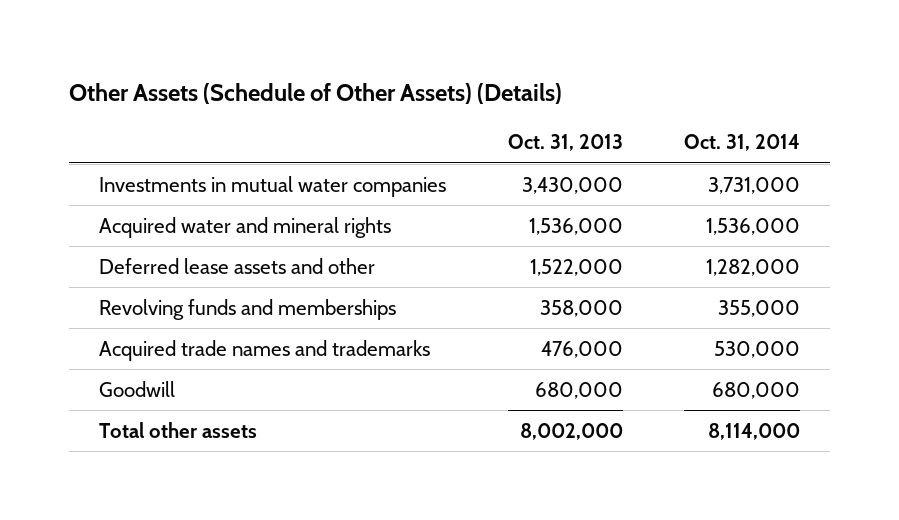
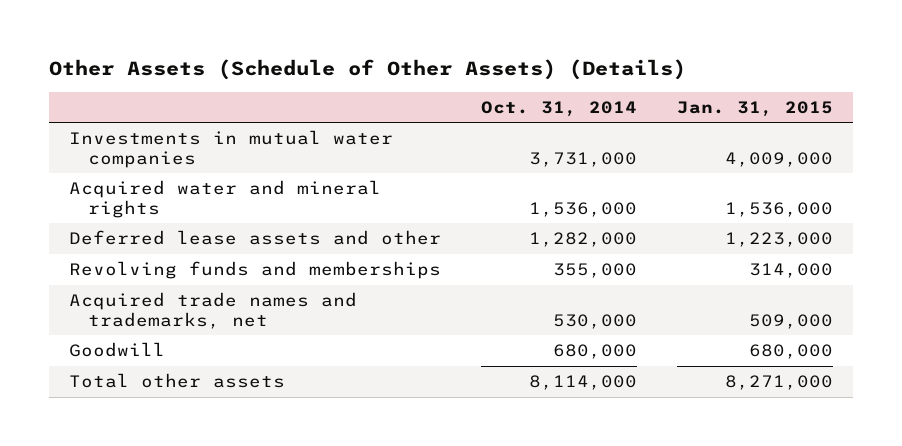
[507,134,623,152] Oct. 31, 2013 -> none
none -> [677,100,834,117] Jan. 31, 2015
[99,339,431,361] Acquired trade names and trademarks -> [69,292,358,329] Acquired trade names and trademarks, net

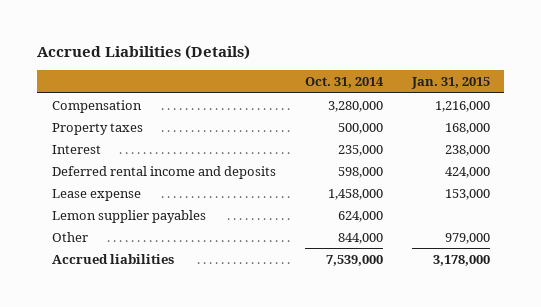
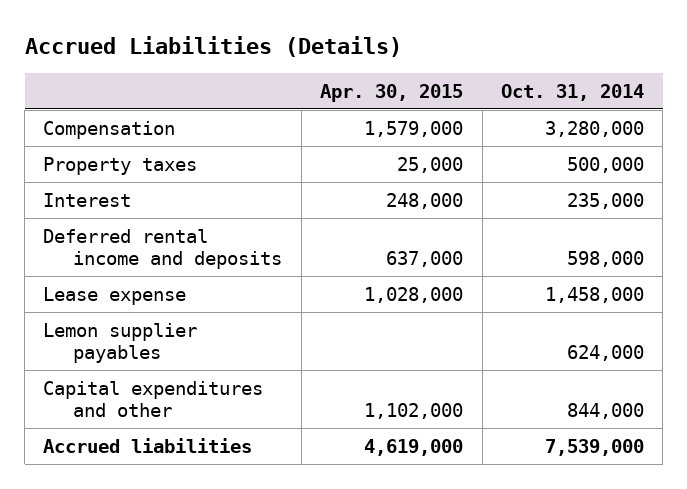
[410,77,490,90] Jan. 31, 2015 -> none
none -> [320,83,464,102] Apr. 30, 2015
[51,231,88,242] Other -> [43,380,264,418] Capital expenditures and other

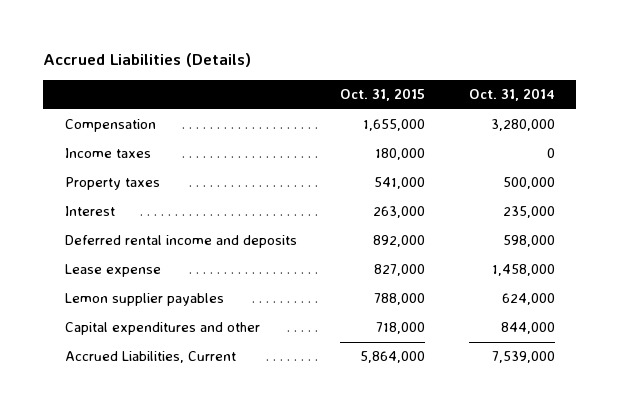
[320,83,464,102] Apr. 30, 2015 -> none
none -> [340,88,426,102] Oct. 31, 2015
none -> [64,148,151,159] Income taxes
[43,437,253,453] Accrued liabilities -> [64,351,236,364] Accrued Liabilities, Current

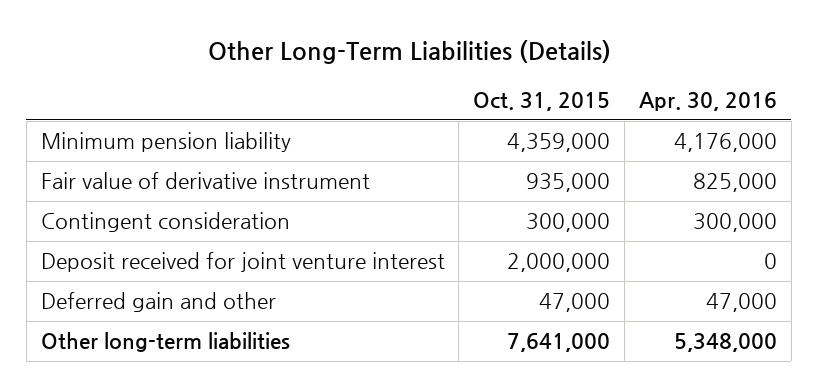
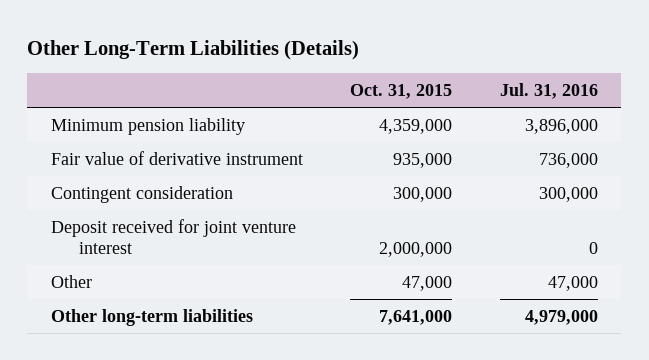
[639,92,778,112] Apr. 30, 2016 -> none
none -> [499,83,598,100] Jul. 31, 2016
[40,292,276,313] Deferred gain and other -> [51,274,93,288] Other

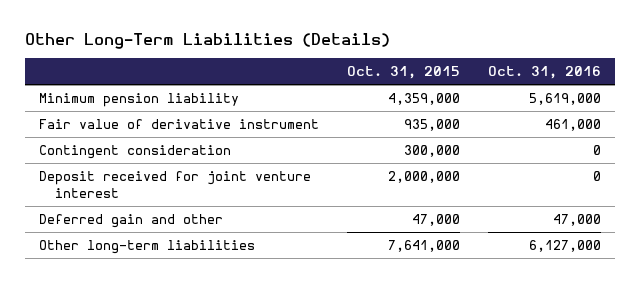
[499,83,598,100] Jul. 31, 2016 -> none
none -> [488,66,602,80] Oct. 31, 2016
[51,274,93,288] Other -> [38,213,223,228] Deferred gain and other

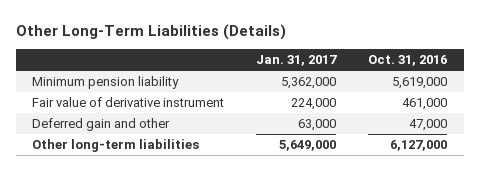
[346,66,460,80] Oct. 31, 2015 -> none
none -> [256,55,338,67] Jan. 31, 2017
[38,144,231,159] Contingent consideration -> none
[38,170,311,198] Deposit received for joint venture interest -> none

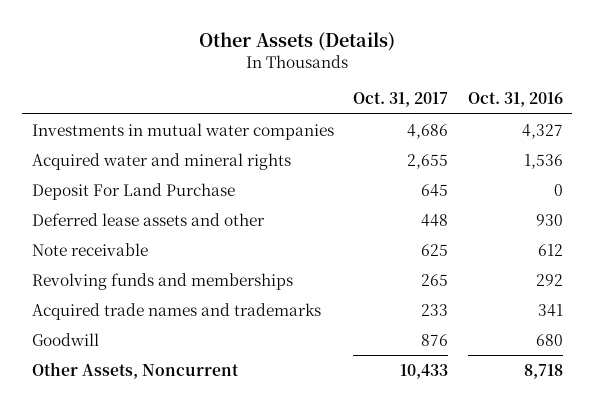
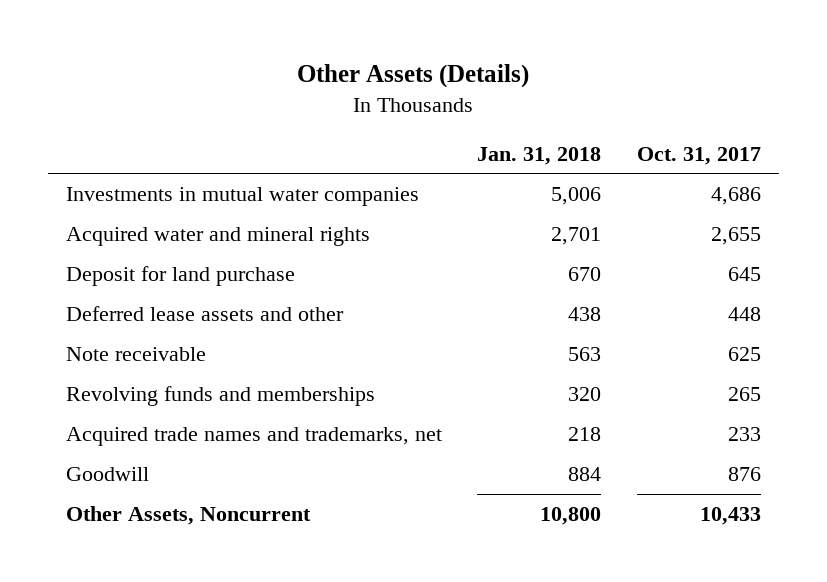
[467,92,563,108] Oct. 31, 2016 -> none
none -> [477,146,602,165] Jan. 31, 2018
[31,182,235,200] Deposit For Land Purchase -> [65,266,295,287] Deposit for land purchase
[31,302,321,320] Acquired trade names and trademarks -> [65,427,442,447] Acquired trade names and trademarks, net

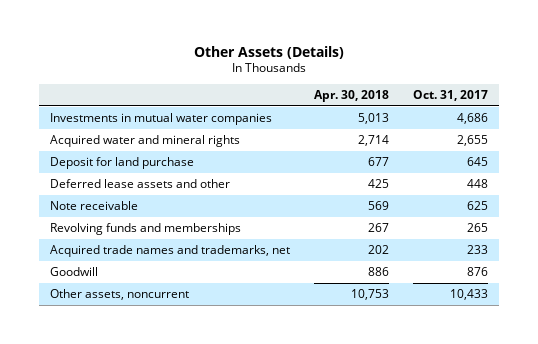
[477,146,602,165] Jan. 31, 2018 -> none
none -> [314,89,390,102] Apr. 30, 2018
[65,506,311,526] Other Assets, Noncurrent -> [50,289,190,301] Other assets, noncurrent

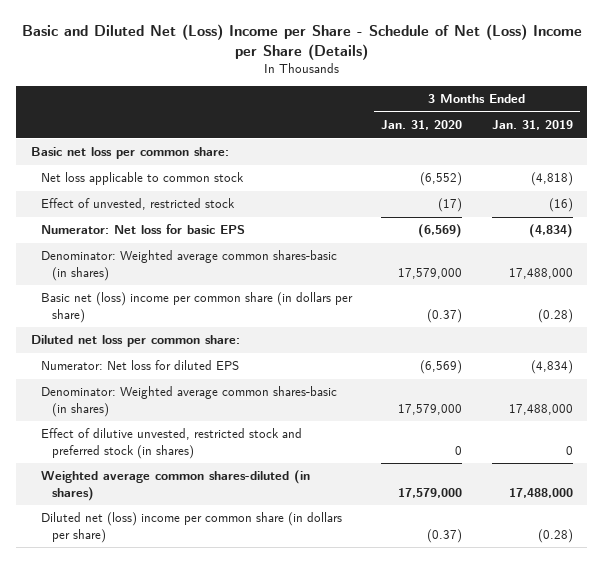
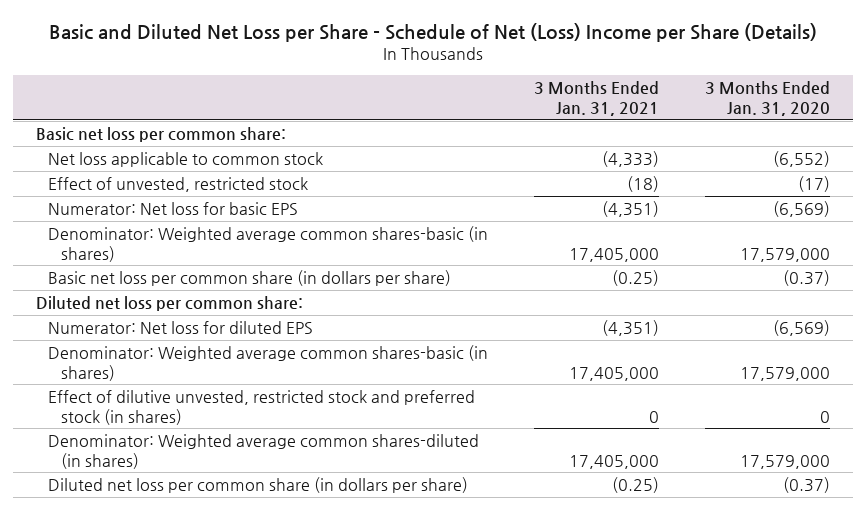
[21,23,582,60] Basic and Diluted Net (Loss) Income per Share - Schedule of Net (Loss) Income per Share (Details) -> [48,22,817,42] Basic and Diluted Net Loss per Share - Schedule of Net (Loss) Income per Share (Details)
[491,120,573,131] Jan. 31, 2019 -> none
none -> [534,81,660,116] 3 Months Ended Jan. 31, 2021
[41,292,354,323] Basic net (loss) income per common share (in dollars per share) -> [48,269,452,286] Basic net loss per common share (in dollars per share)
[41,470,311,501] Weighted average common shares-diluted (in shares) -> [48,433,480,469] Denominator: Weighted average common shares-diluted (in shares)
[41,512,343,543] Diluted net (loss) income per common share (in dollars per share) -> [48,476,469,493] Diluted net loss per common share (in dollars per share)

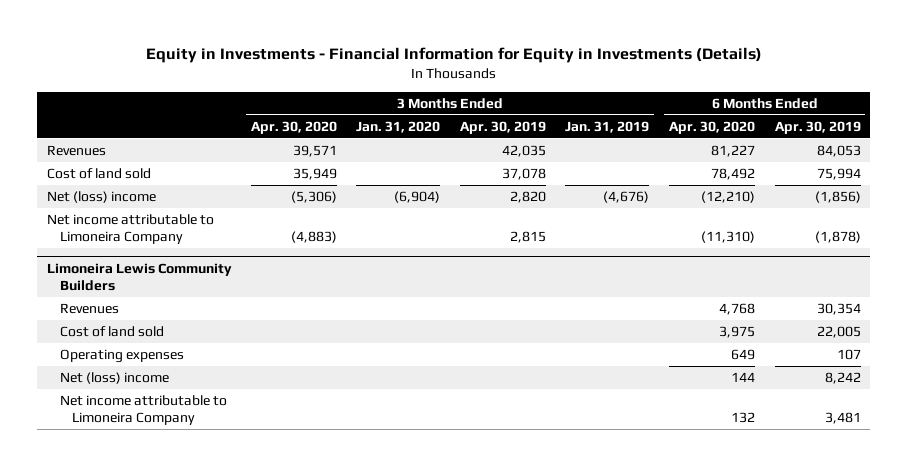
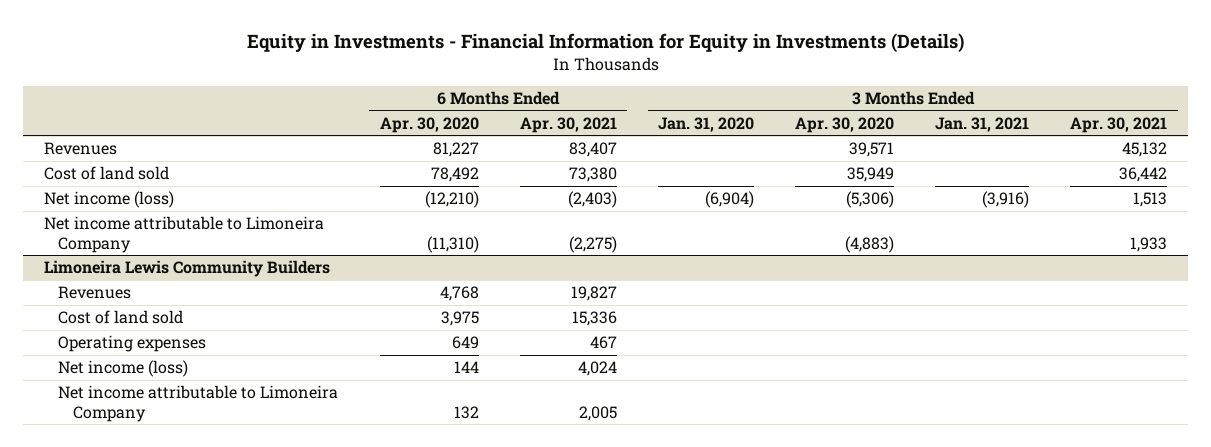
[459,120,546,134] Apr. 30, 2019 -> none
[565,120,650,133] Jan. 31, 2019 -> none
[774,120,861,134] Apr. 30, 2019 -> none
none -> [519,116,617,133] Apr. 30, 2021
none -> [935,116,1030,132] Jan. 31, 2021
none -> [1070,116,1168,133] Apr. 30, 2021
[46,191,156,204] Net (loss) income -> [43,191,174,209] Net income (loss)
[59,372,169,385] Net (loss) income -> [58,360,189,378] Net income (loss)

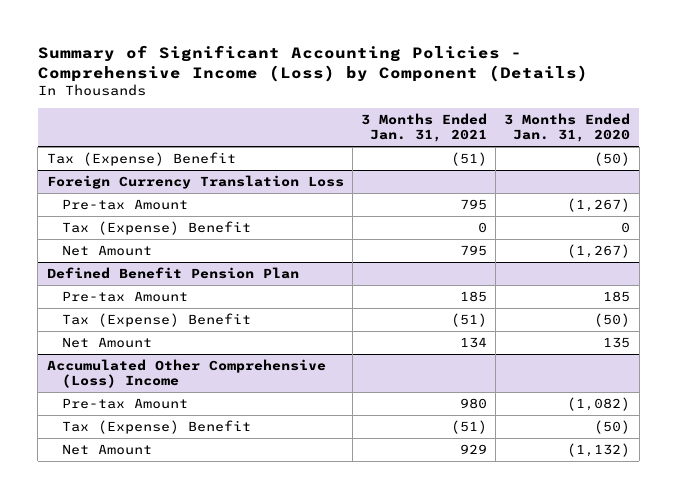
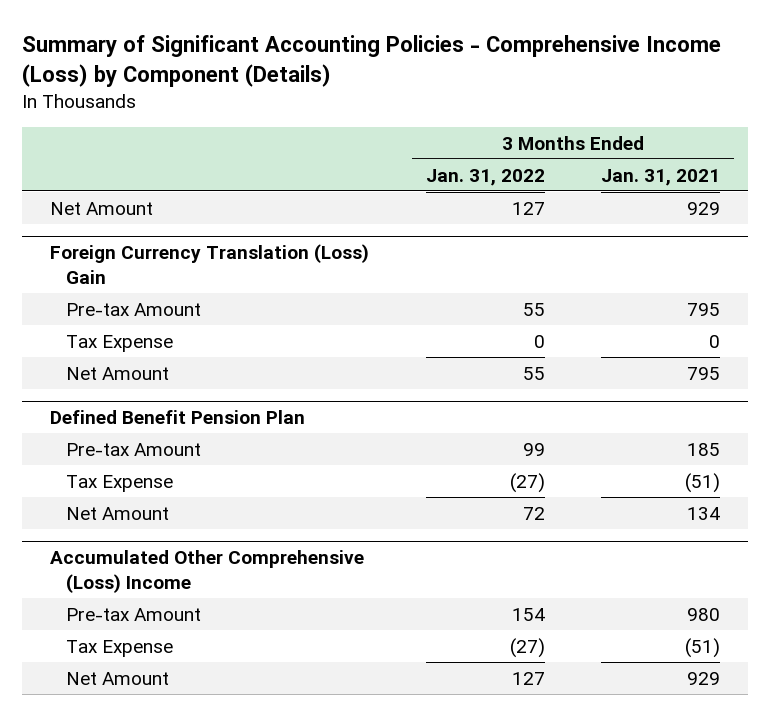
[504,113,631,143] 3 Months Ended Jan. 31, 2020 -> none
none -> [425,168,545,186] Jan. 31, 2022
[46,152,236,167] Tax (Expense) Benefit -> none
none -> [50,201,154,215] Net Amount
[46,175,344,190] Foreign Currency Translation Loss -> [50,244,370,285] Foreign Currency Translation (Loss) Gain
[62,221,252,236] Tax (Expense) Benefit -> [66,334,174,352] Tax Expense
[62,313,252,328] Tax (Expense) Benefit -> [66,474,174,492] Tax Expense
[62,420,252,435] Tax (Expense) Benefit -> [66,639,174,657] Tax Expense

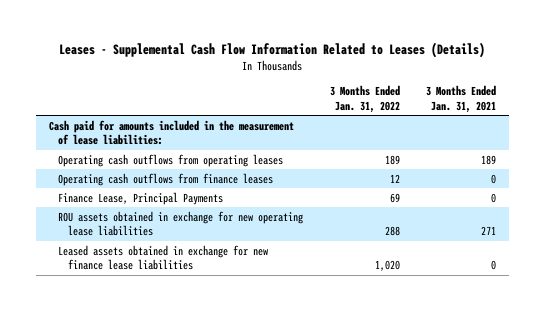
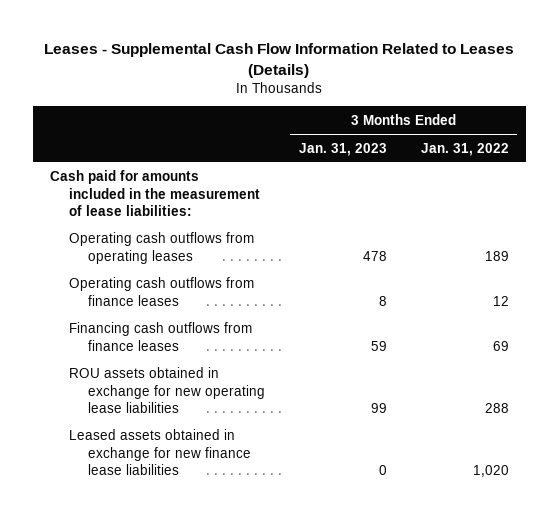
[425,85,496,113] 3 Months Ended Jan. 31, 2021 -> none
none -> [298,142,387,156] Jan. 31, 2023
[58,191,224,205] Finance Lease, Principal Payments -> [68,322,252,351] Financing cash outflows from finance leases

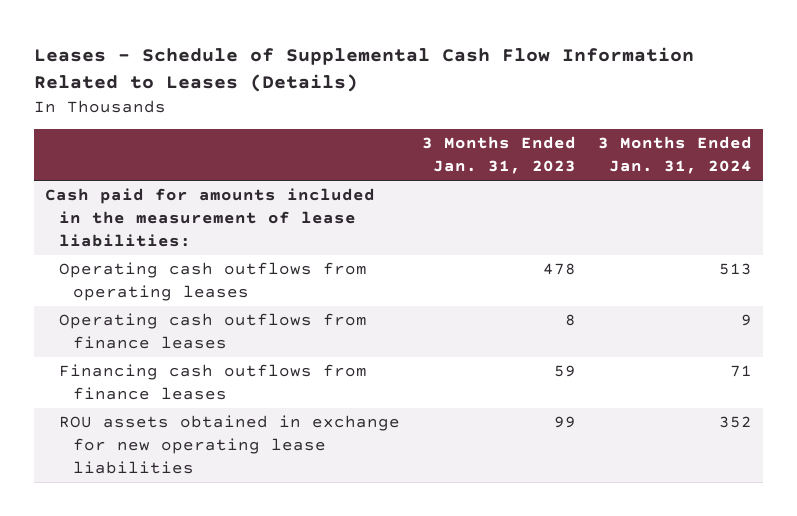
[44,42,515,78] Leases - Supplemental Cash Flow Information Related to Leases (Details) -> [33,46,694,92] Leases - Schedule of Supplemental Cash Flow Information Related to Leases (Details)
[420,142,509,156] Jan. 31, 2022 -> none
none -> [598,136,753,175] 3 Months Ended Jan. 31, 2024
[68,429,251,476] Leased assets obtained in exchange for new finance lease liabilities -> none

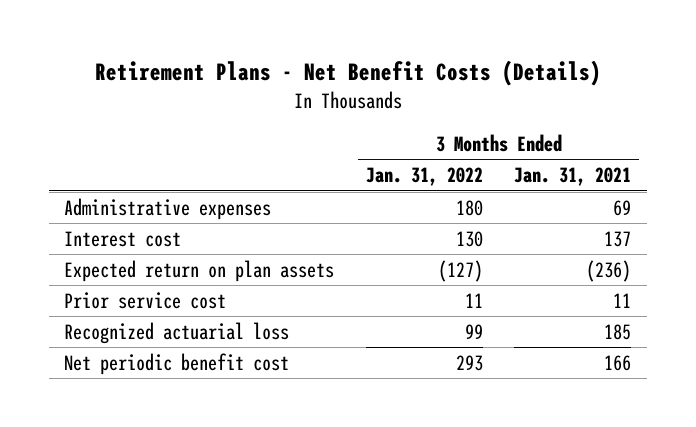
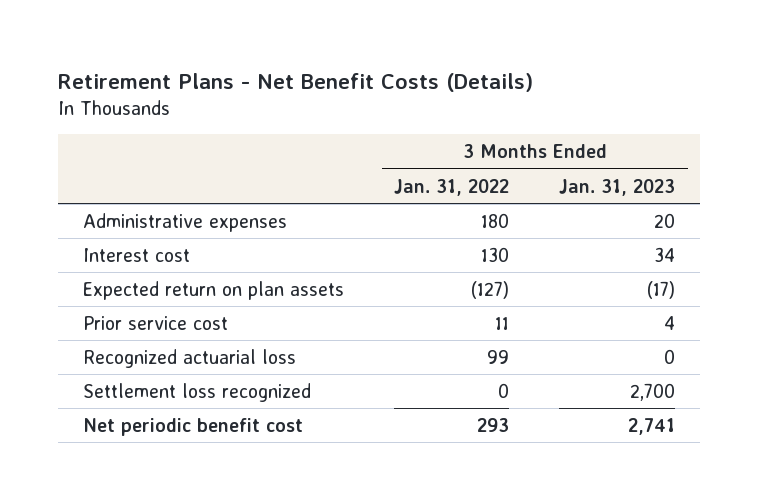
[514,167,632,187] Jan. 31, 2021 -> none
none -> [559,178,676,196] Jan. 31, 2023
none -> [83,382,312,402] Settlement loss recognized

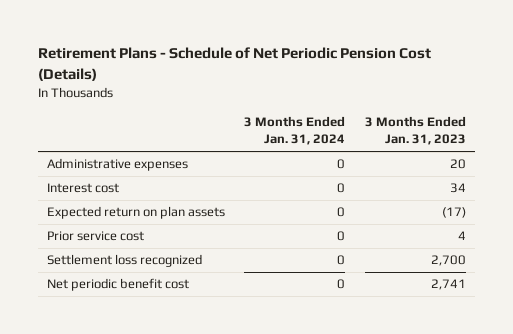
[58,72,534,92] Retirement Plans - Net Benefit Costs (Details) -> [37,47,431,81] Retirement Plans - Schedule of Net Periodic Pension Cost (Details)
[394,178,510,196] Jan. 31, 2022 -> none
none -> [244,116,346,146] 3 Months Ended Jan. 31, 2024
[83,348,297,368] Recognized actuarial loss -> none

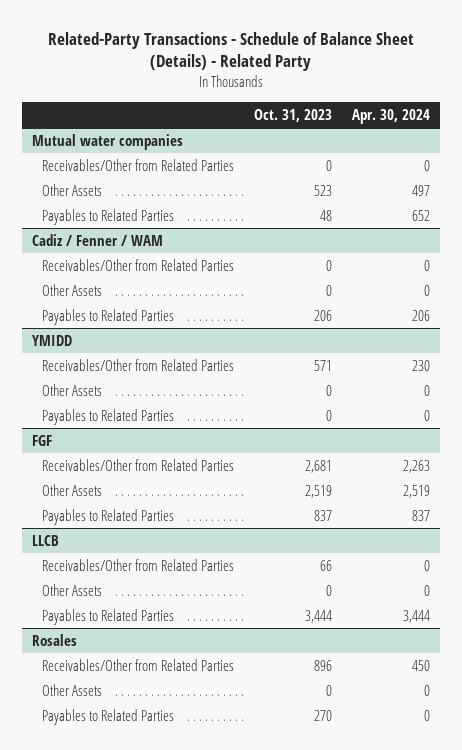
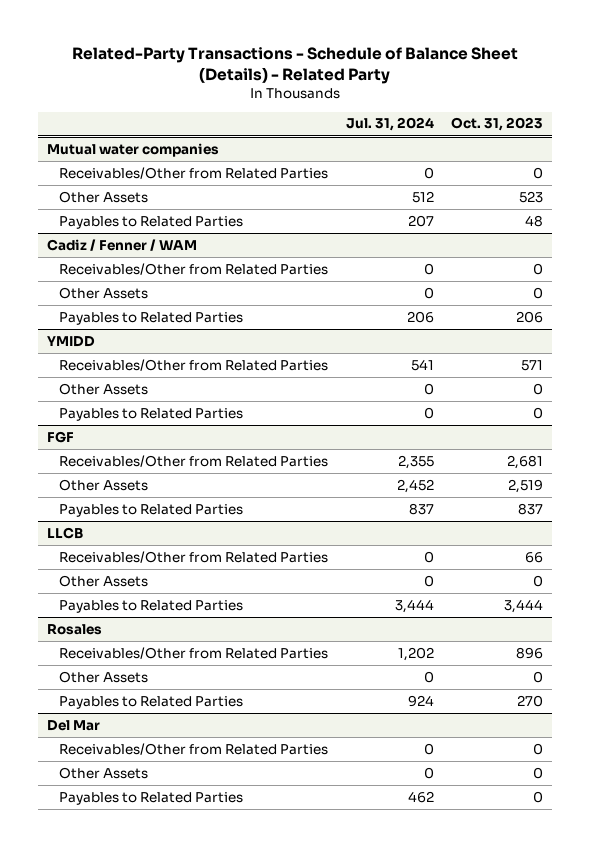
[352,108,431,124] Apr. 30, 2024 -> none
none -> [345,117,434,132] Jul. 31, 2024
none -> [47,719,101,731] Del Mar
none -> [59,742,329,755] Receivables/Other from Related Parties
none -> [59,766,149,779] Other Assets
none -> [59,791,244,805] Payables to Related Parties

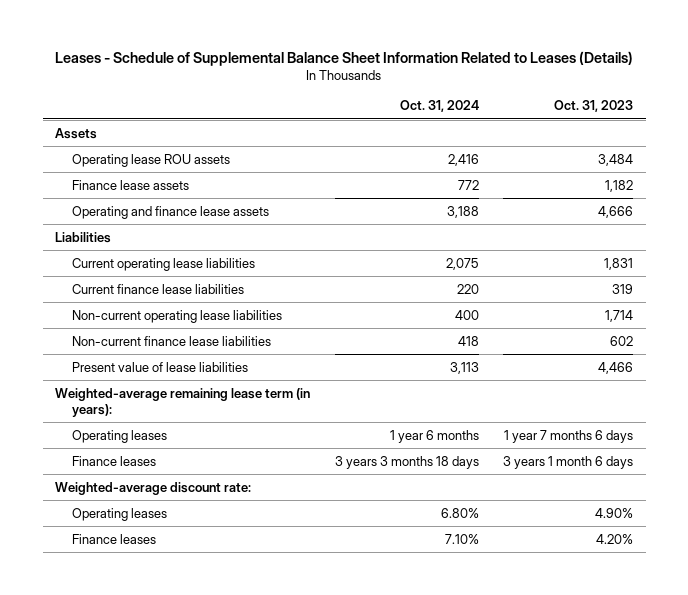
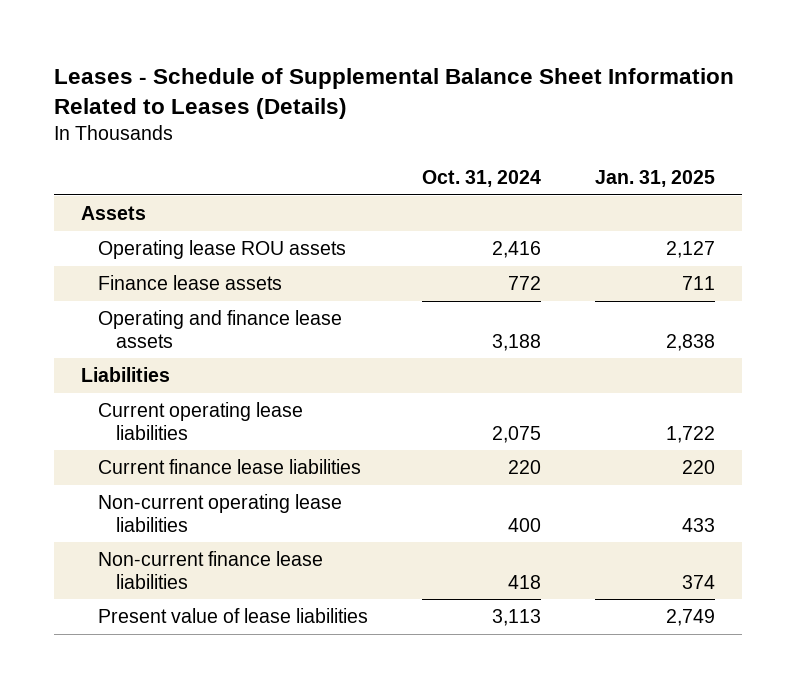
[554,100,634,113] Oct. 31, 2023 -> none
none -> [595,169,716,187] Jan. 31, 2025
[55,387,311,418] Weighted-average remaining lease term (in years): -> none
[71,429,167,443] Operating leases -> none
[71,455,156,466] Finance leases -> none
[55,481,252,495] Weighted-average discount rate: -> none
[71,507,167,521] Operating leases -> none
[71,533,156,544] Finance leases -> none

